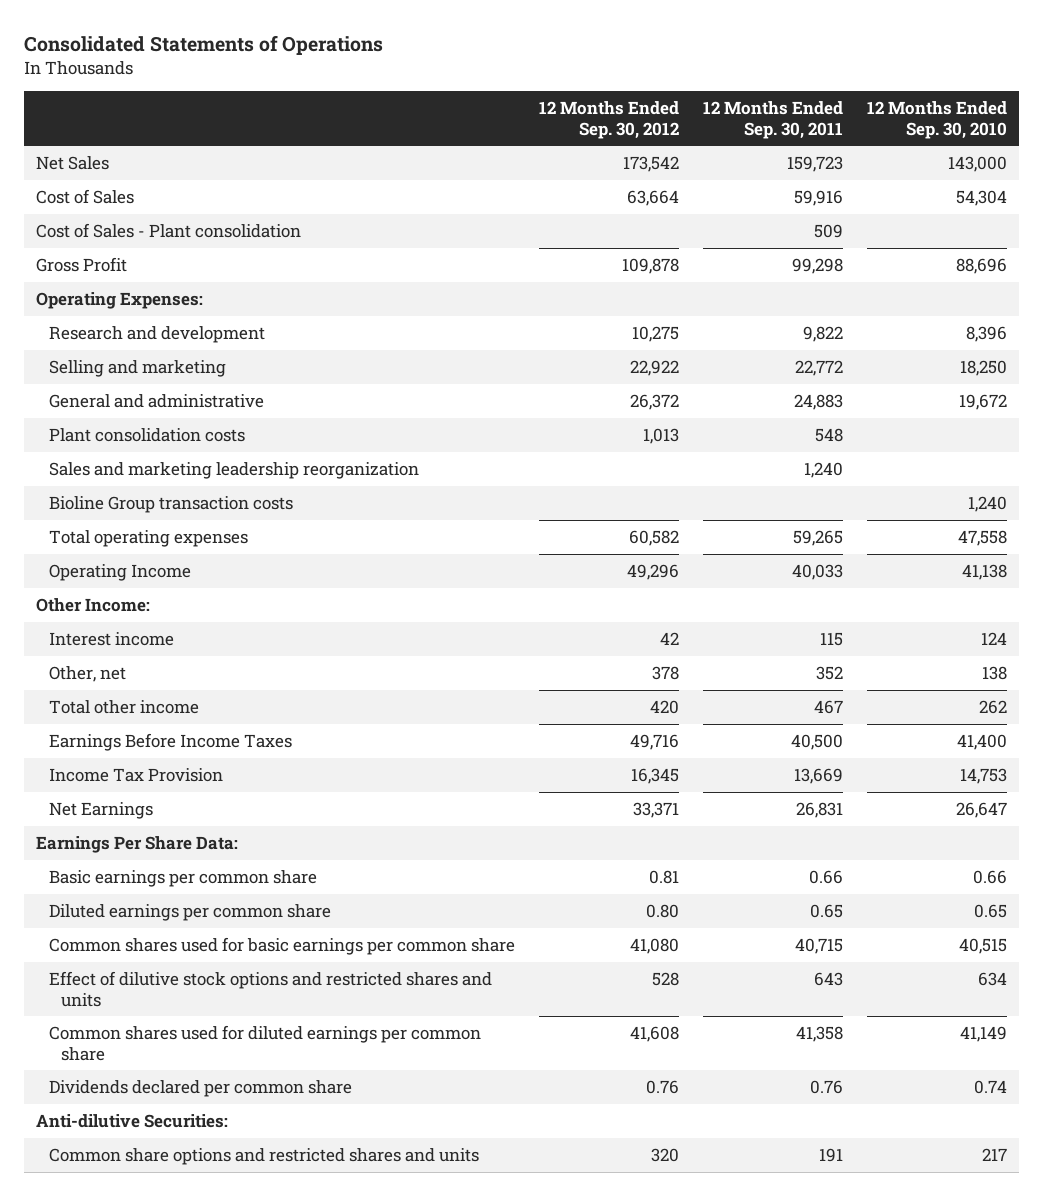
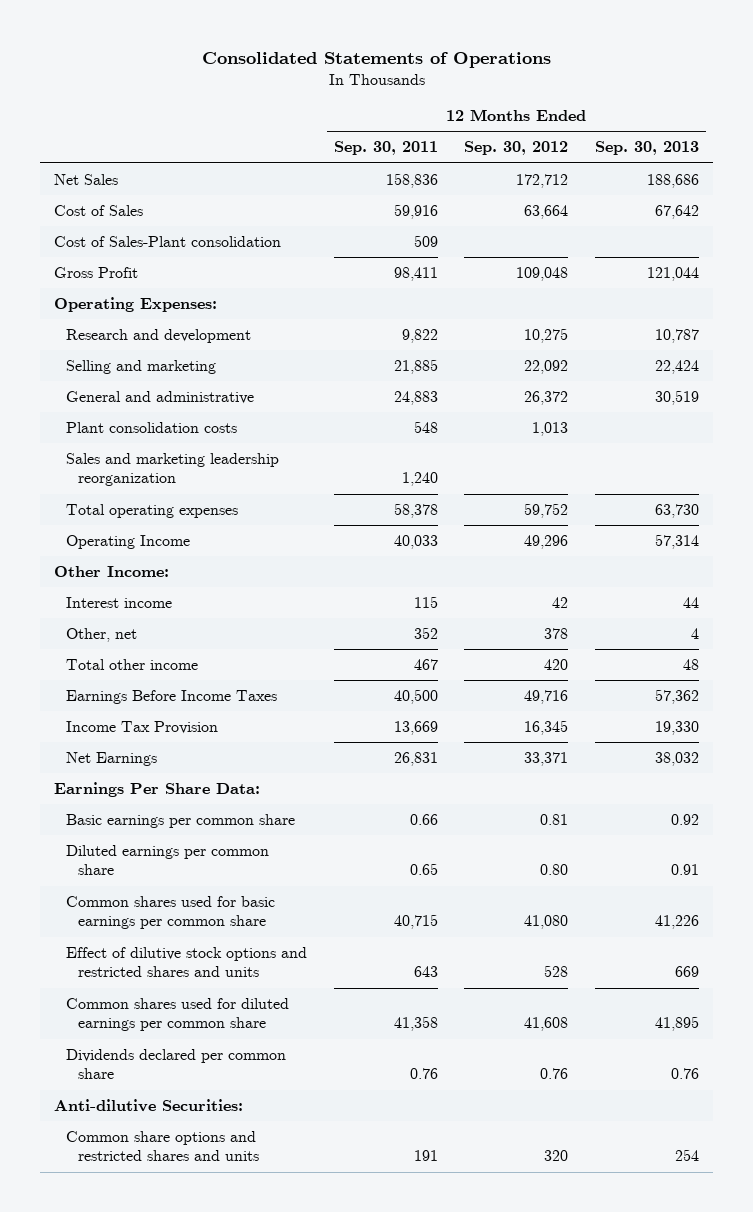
[866,100,1007,139] 12 Months Ended Sep. 30, 2010 -> none
none -> [595,141,700,156] Sep. 30, 2013
[622,155,679,172] 173,542 -> [516,173,569,188] 172,712
[786,155,843,172] 159,723 -> [385,172,438,188] 158,836
[35,222,301,238] Cost of Sales - Plant consolidation -> [53,235,281,247] Cost of Sales-Plant consolidation
[621,257,679,274] 109,878 -> [516,266,569,281] 109,048
[791,257,843,274] 99,298 -> [393,266,438,281] 98,411
[629,359,679,376] 22,922 -> [524,359,569,374] 22,092
[794,359,843,376] 22,772 -> [393,358,438,374] 21,885
[48,495,293,513] Bioline Group transaction costs -> none
[628,529,679,546] 60,582 -> [524,502,569,518] 59,752
[792,529,843,546] 59,265 -> [393,502,438,518] 58,378

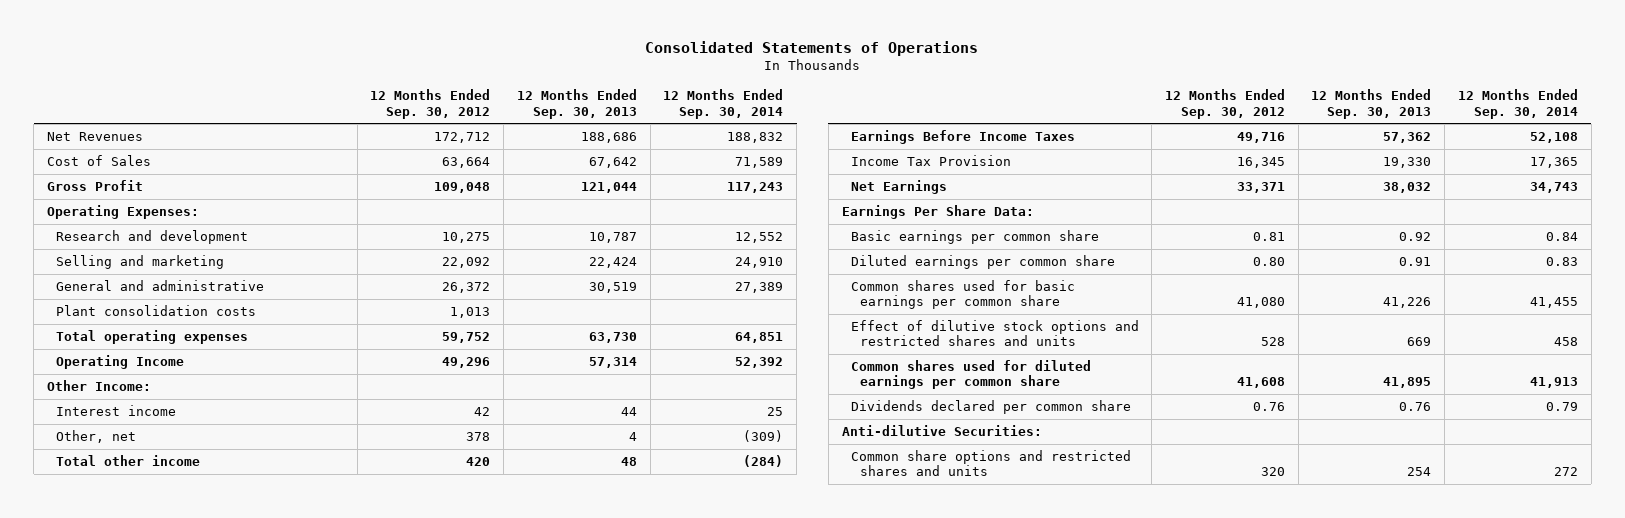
[333,141,438,156] Sep. 30, 2011 -> none
none -> [663,89,784,119] 12 Months Ended Sep. 30, 2014
[53,173,118,185] Net Sales -> [46,132,143,142] Net Revenues
[53,235,281,247] Cost of Sales-Plant consolidation -> none
[65,452,279,487] Sales and marketing leadership reorganization -> none

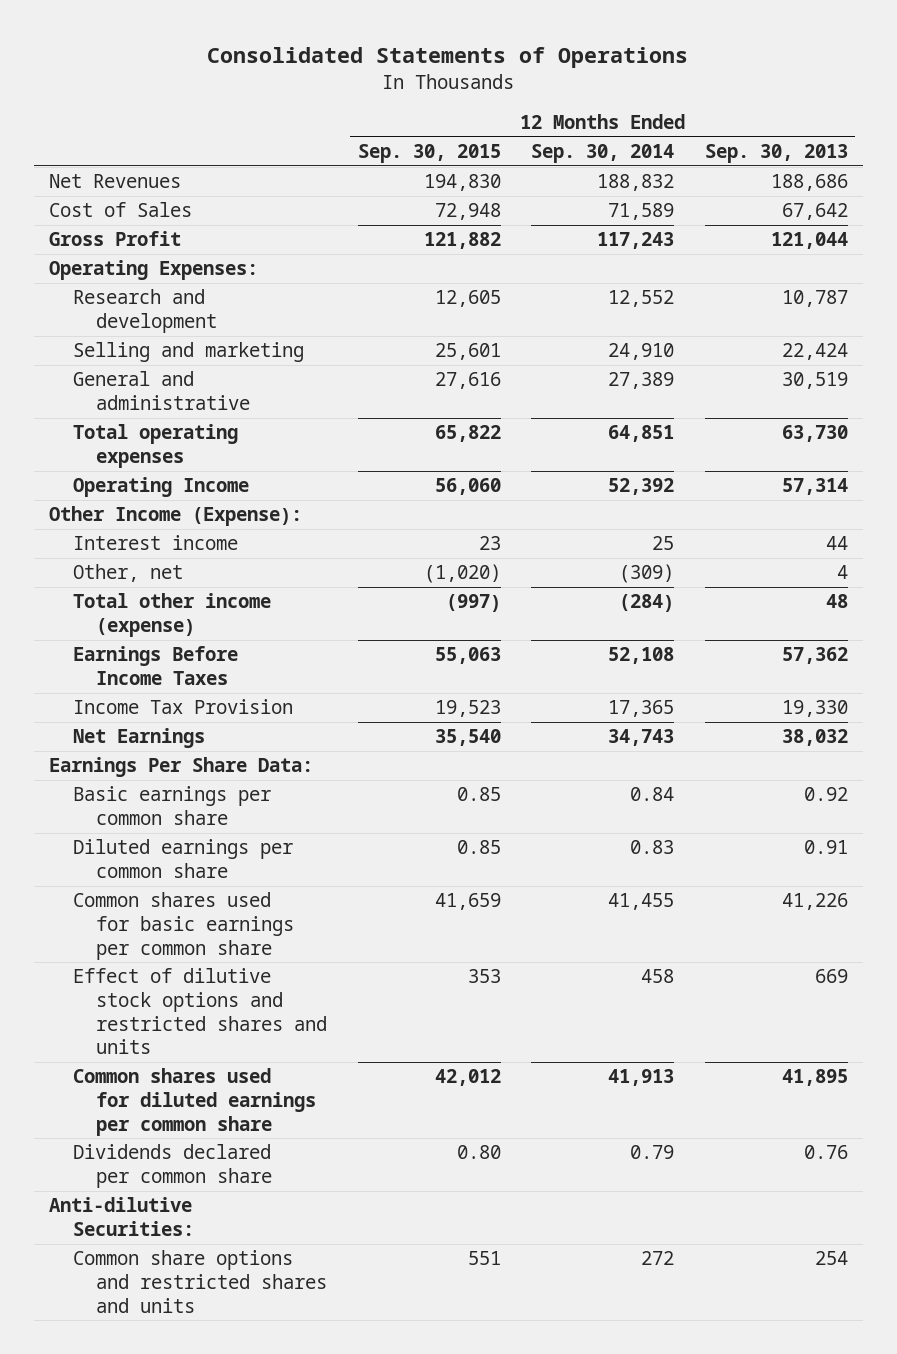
[370,89,491,119] 12 Months Ended Sep. 30, 2012 -> none
none -> [357,143,501,163] Sep. 30, 2015
[55,305,256,317] Plant consolidation costs -> none
[46,380,151,392] Other Income: -> [49,506,303,527] Other Income (Expense):
[55,455,200,467] Total other income -> [72,593,271,637] Total other income (expense)

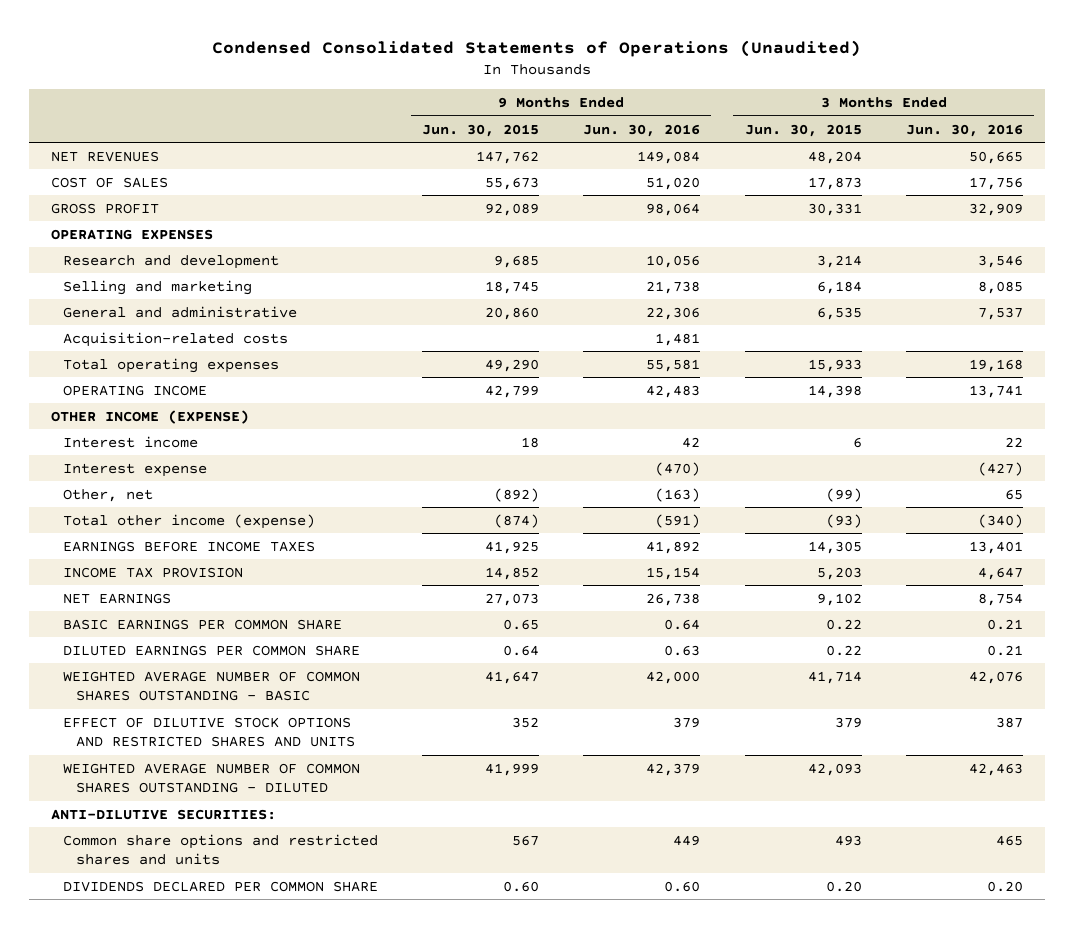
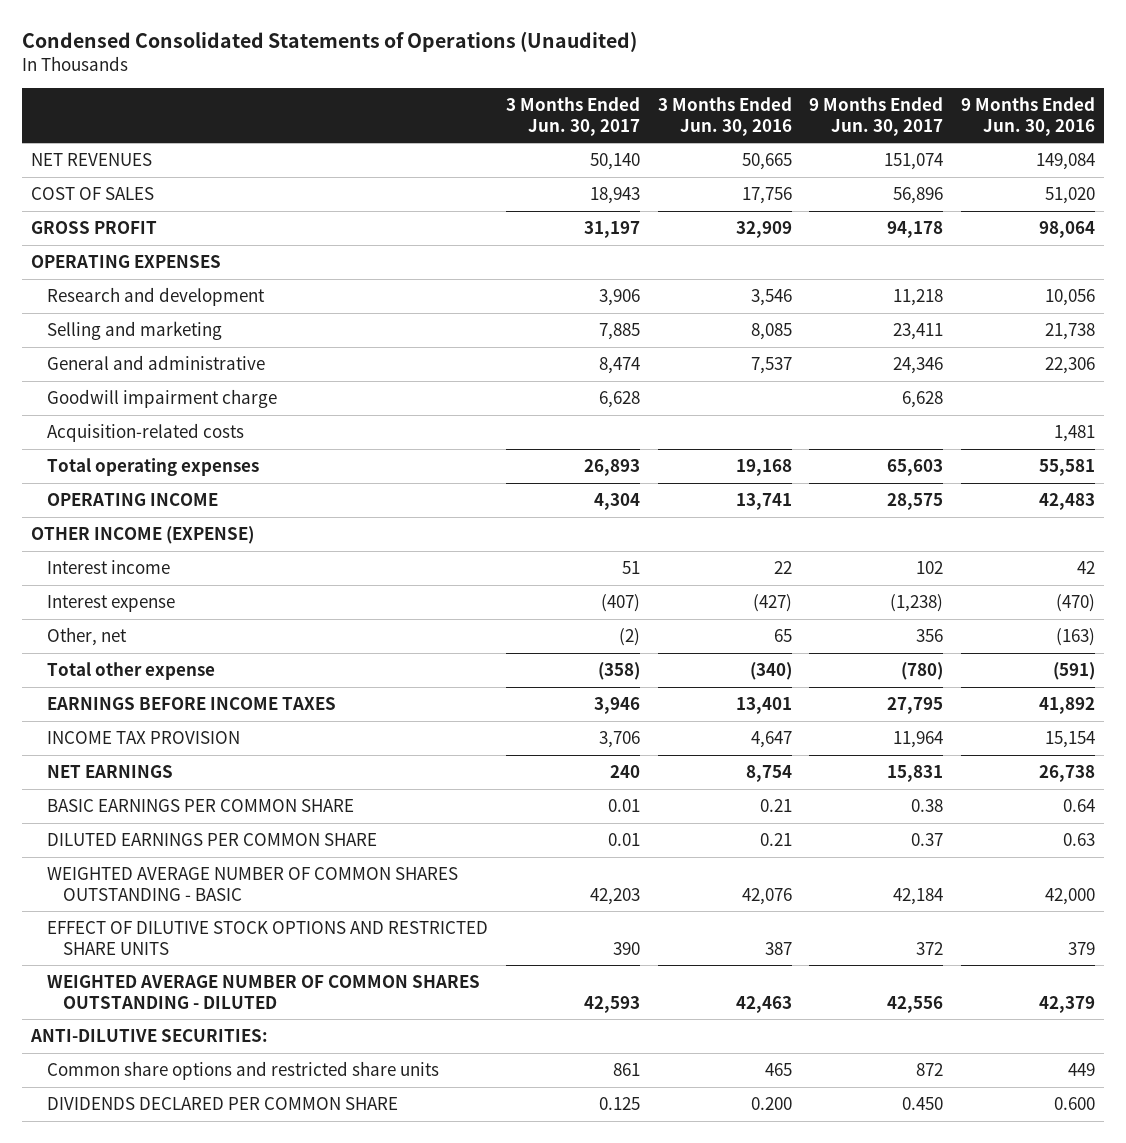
[422,123,540,137] Jun. 30, 2015 -> none
[744,123,862,137] Jun. 30, 2015 -> none
none -> [505,96,640,136] 3 Months Ended Jun. 30, 2017
none -> [809,96,944,136] 9 Months Ended Jun. 30, 2017
none -> [47,388,278,408] Goodwill impairment charge
[63,513,316,529] Total other income (expense) -> [47,661,216,680] Total other expense
[63,716,355,748] EFFECT OF DILUTIVE STOCK OPTIONS AND RESTRICTED SHARES AND UNITS -> [47,920,489,955] EFFECT OF DILUTIVE STOCK OPTIONS AND RESTRICTED SHARE UNITS
[63,833,379,866] Common share options and restricted shares and units -> [47,1060,440,1080] Common share options and restricted share units
[664,880,701,892] 0.60 -> [1054,1096,1096,1110] 0.600
[986,880,1023,892] 0.20 -> [750,1096,792,1110] 0.200

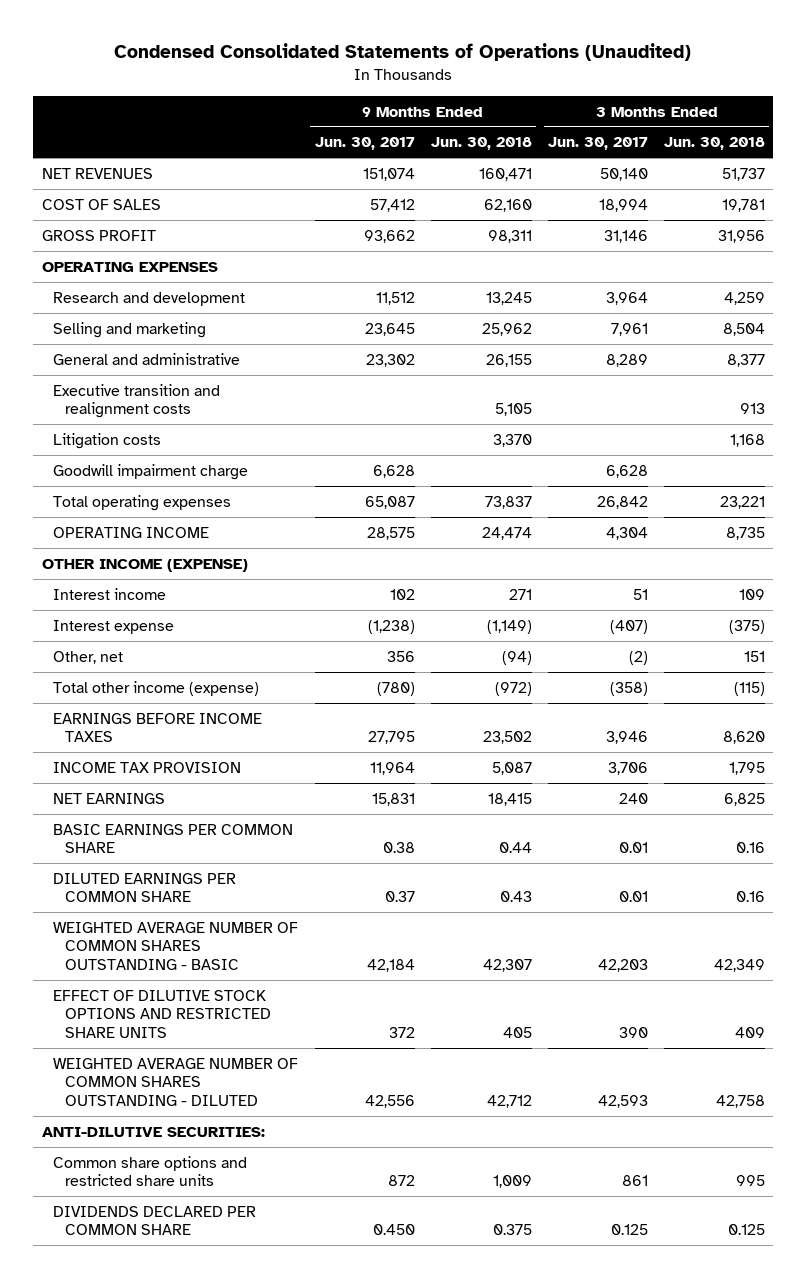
[657,96,792,136] 3 Months Ended Jun. 30, 2016 -> none
[961,96,1096,136] 9 Months Ended Jun. 30, 2016 -> none
none -> [430,137,532,151] Jun. 30, 2018
none -> [664,137,766,151] Jun. 30, 2018
[589,186,640,204] 18,943 -> [599,198,649,212] 18,994
[893,186,944,204] 56,896 -> [369,198,415,212] 57,412
[583,220,640,238] 31,197 -> [604,229,649,243] 31,146
[887,220,944,238] 94,178 -> [363,229,415,243] 93,662
[598,288,640,306] 3,906 -> [606,291,649,305] 3,964
[893,288,944,306] 11,218 -> [375,291,415,305] 11,512
[598,322,640,340] 7,885 -> [611,322,649,336] 7,961
[893,322,944,340] 23,411 -> [364,322,415,336] 23,645
[598,356,640,374] 8,474 -> [606,353,649,367] 8,289
[893,356,944,374] 24,346 -> [365,353,415,367] 23,302
none -> [53,383,221,419] Executive transition and realignment costs
none -> [53,432,162,449] Litigation costs
[47,422,245,442] Acquisition-related costs -> none
[583,458,640,476] 26,893 -> [597,495,649,509] 26,842
[887,458,944,476] 65,603 -> [364,495,415,509] 65,087
[47,661,216,680] Total other expense -> [53,680,260,696] Total other income (expense)

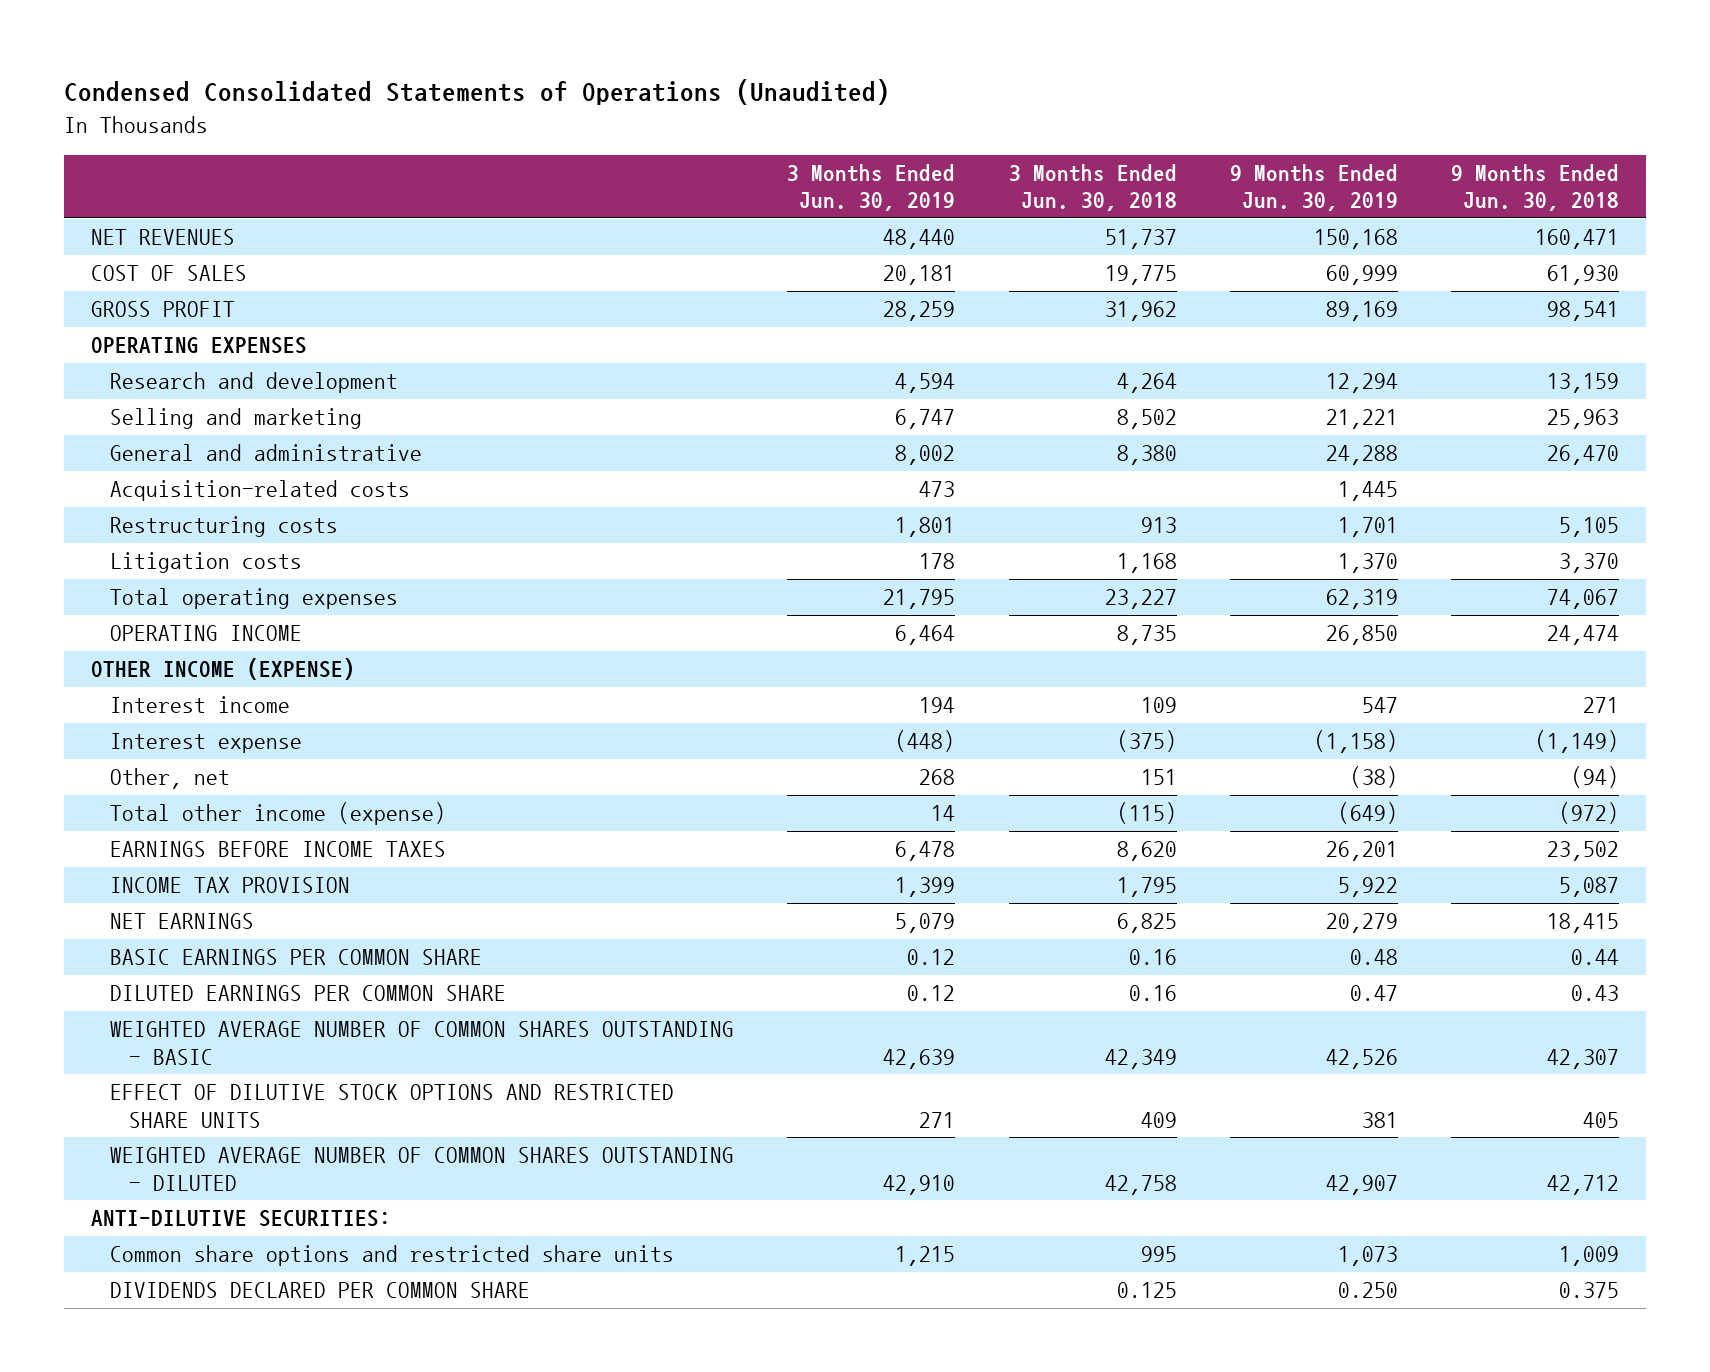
[314,137,415,151] Jun. 30, 2017 -> none
[548,137,649,151] Jun. 30, 2017 -> none
none -> [787,164,956,212] 3 Months Ended Jun. 30, 2019
none -> [1229,164,1398,212] 9 Months Ended Jun. 30, 2019
[483,198,532,212] 62,160 -> [1547,265,1620,286] 61,930
[722,198,766,212] 19,781 -> [1104,265,1177,286] 19,775
[487,229,532,243] 98,311 -> [1547,301,1620,322] 98,541
[718,229,766,243] 31,956 -> [1104,301,1177,322] 31,962
[485,291,532,305] 13,245 -> [1547,373,1620,394] 13,159
[724,291,766,305] 4,259 -> [1116,373,1177,394] 4,264
[481,322,532,336] 25,962 -> [1547,409,1620,430] 25,963
[723,322,766,336] 8,504 -> [1116,409,1177,430] 8,502
[485,353,532,367] 26,155 -> [1547,445,1620,466] 26,470
[727,353,766,367] 8,377 -> [1116,445,1177,466] 8,380
none -> [109,480,410,502] Acquisition-related costs
[53,383,221,419] Executive transition and realignment costs -> [109,516,338,538] Restructuring costs
[53,463,249,480] Goodwill impairment charge -> none
[484,495,532,509] 73,837 -> [1547,589,1620,610] 74,067
[720,495,766,509] 23,221 -> [1104,589,1177,610] 23,227

